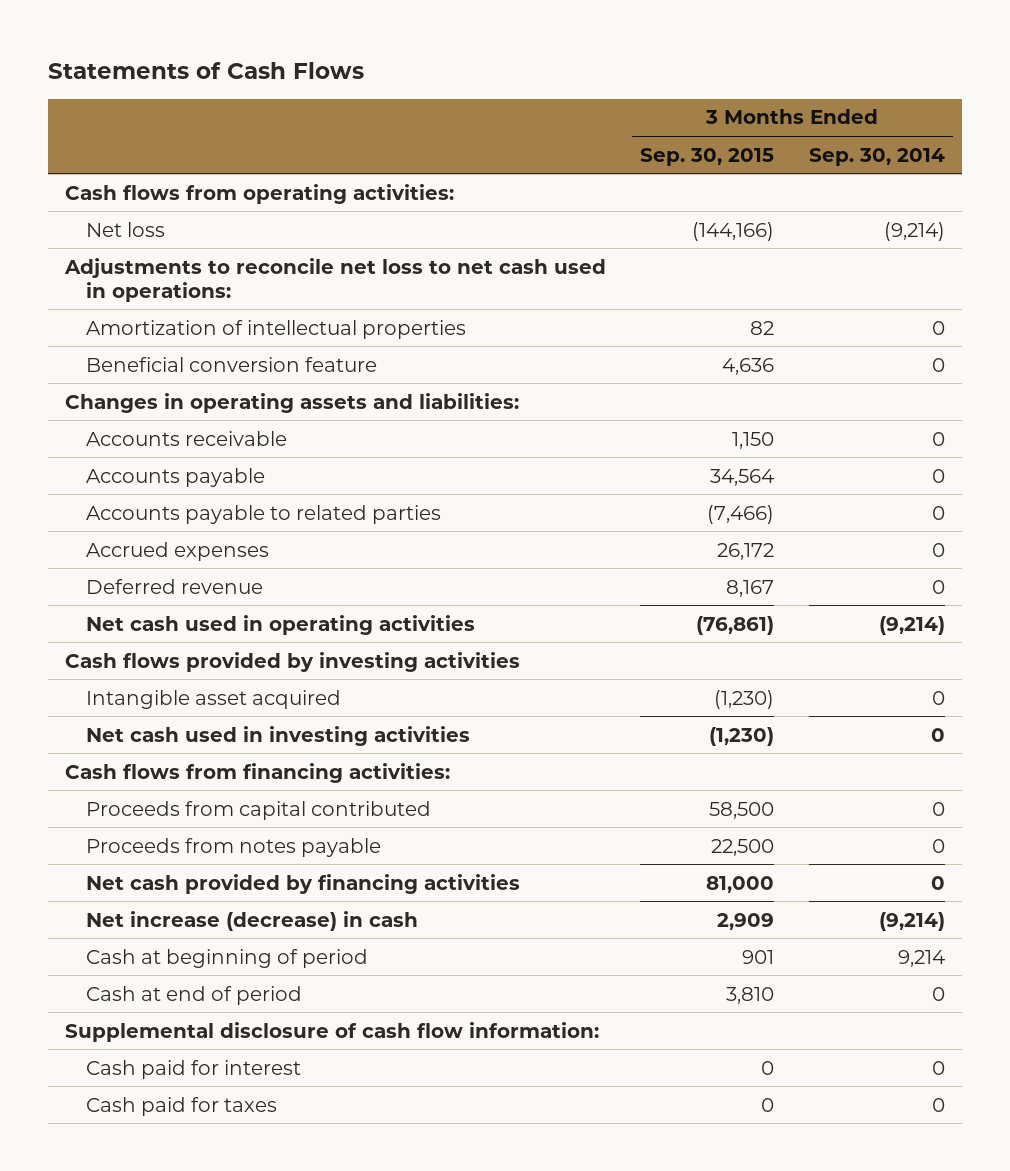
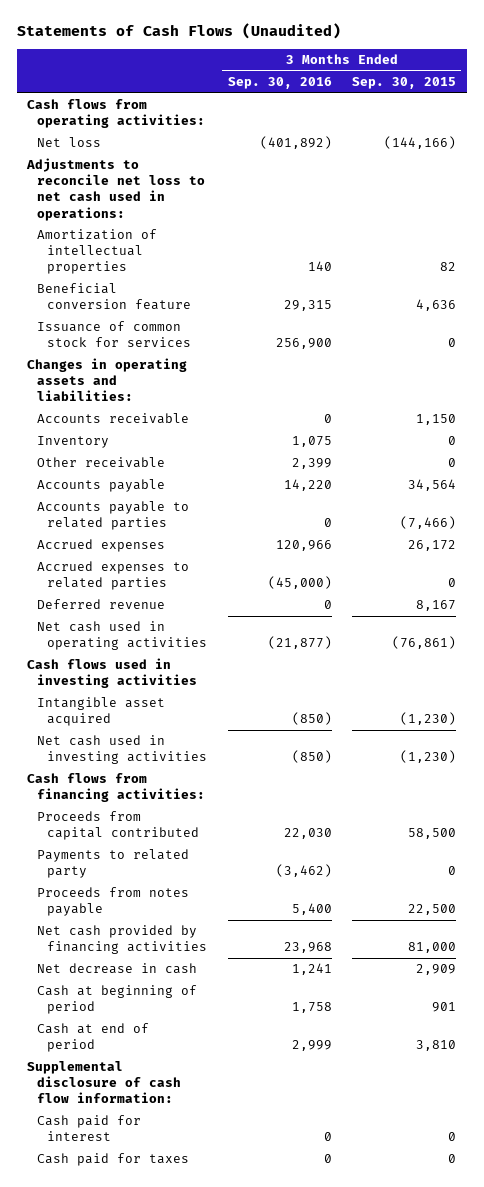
[47,61,364,79] Statements of Cash Flows -> [16,23,341,40] Statements of Cash Flows (Unaudited)
[808,147,945,166] Sep. 30, 2014 -> none
none -> [227,77,332,90] Sep. 30, 2016
none -> [37,321,191,348] Issuance of common stock for services
none -> [37,436,110,449] Inventory
none -> [37,457,166,469] Other receivable
none -> [37,561,190,591] Accrued expenses to related parties
[65,651,521,672] Cash flows provided by investing activities -> [27,658,198,689] Cash flows used in investing activities
none -> [37,849,190,879] Payments to related party
[86,910,419,931] Net increase (decrease) in cash -> [37,963,198,975] Net decrease in cash

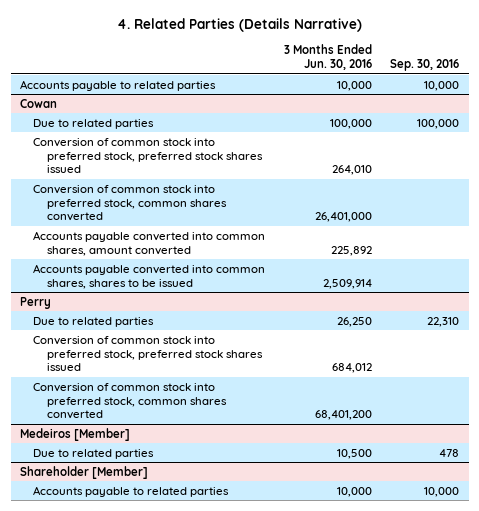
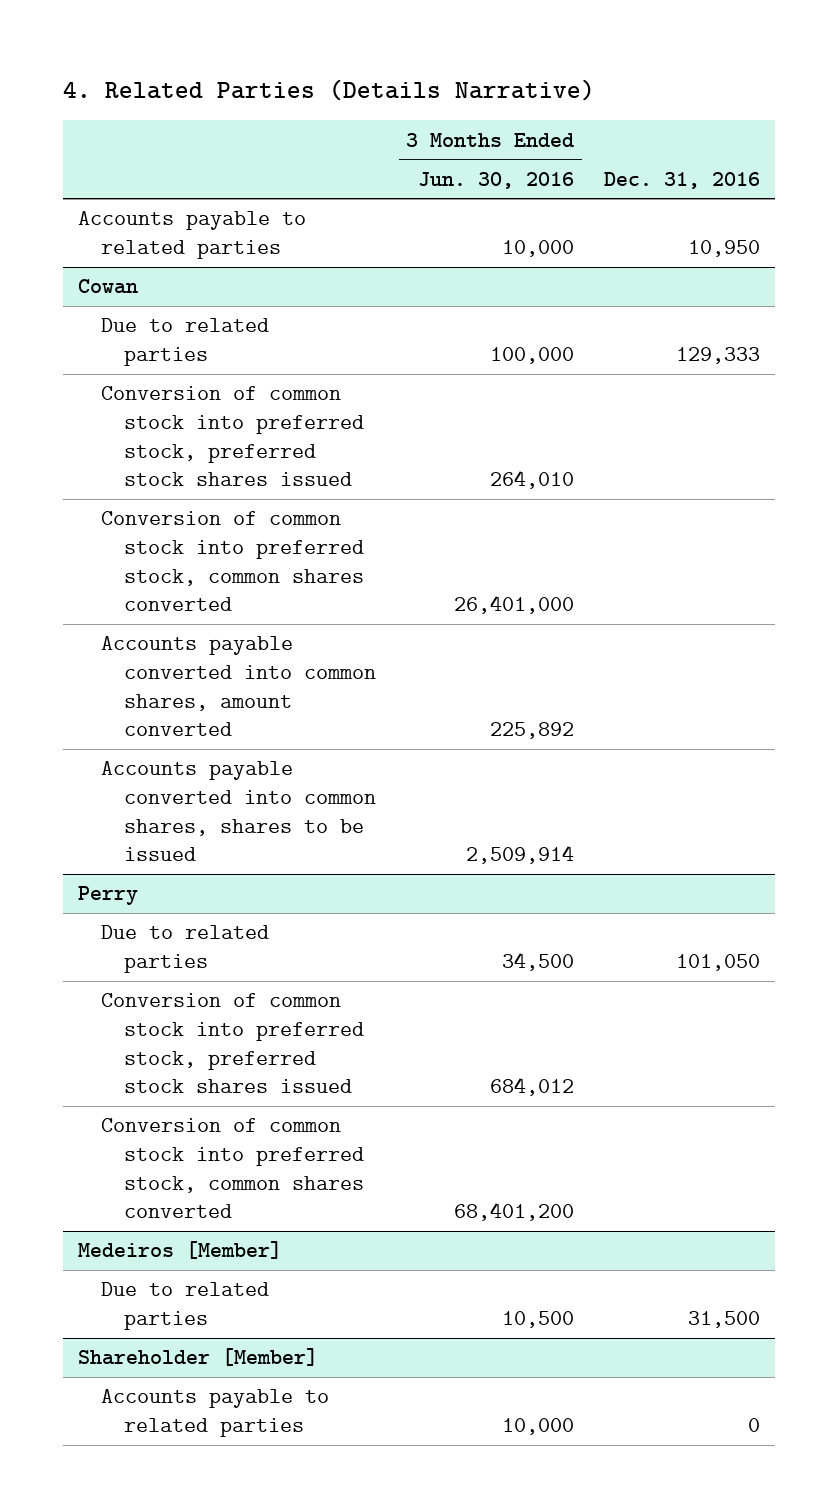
[390,59,460,72] Sep. 30, 2016 -> none
none -> [604,171,761,189] Dec. 31, 2016
[336,316,372,327] 26,250 -> [502,952,575,972] 34,500

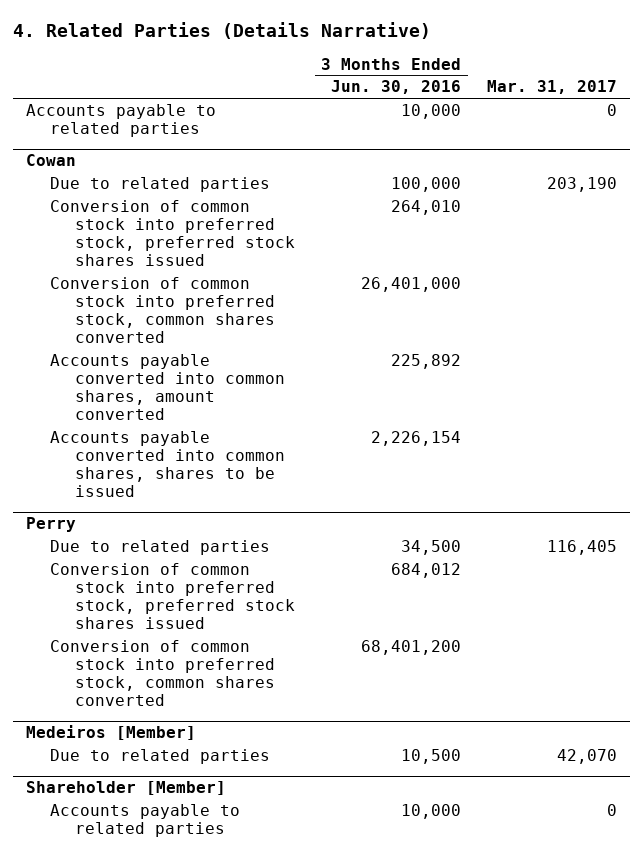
[604,171,761,189] Dec. 31, 2016 -> none
none -> [487,80,618,95] Mar. 31, 2017
[466,845,575,865] 2,509,914 -> [371,431,462,447] 2,226,154

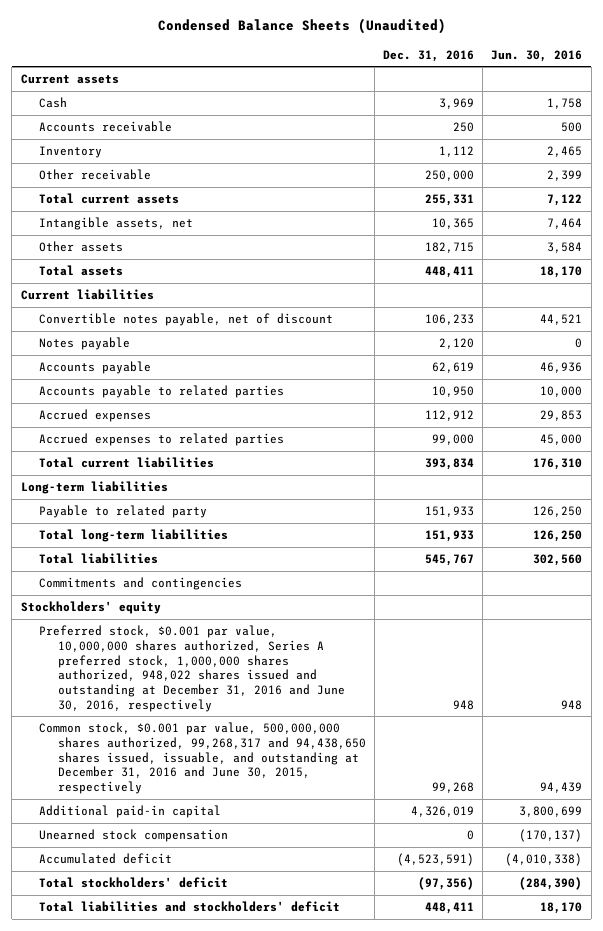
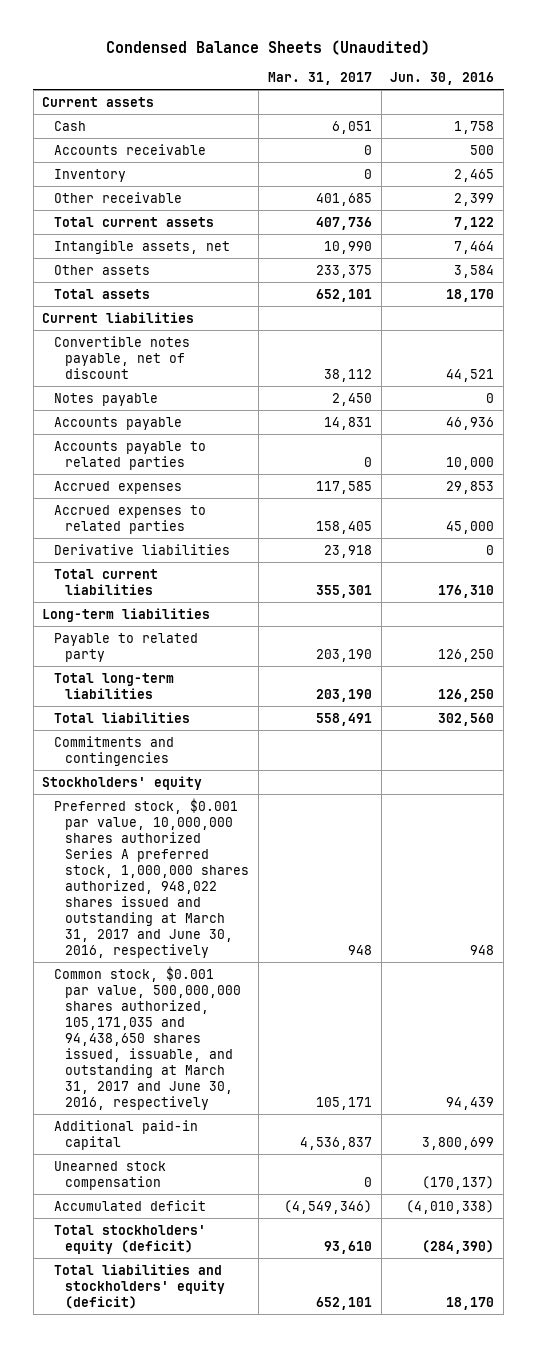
[383,49,475,62] Dec. 31, 2016 -> none
none -> [267,71,372,85] Mar. 31, 2017
none -> [53,543,230,555] Derivative liabilities
[39,625,345,712] Preferred stock, $0.001 par value, 10,000,000 shares authorized, Series A preferred stock, 1,000,000 shares authorized, 948,022 shares issued and outstanding at December 31, 2016 and June 30, 2016, respectively -> [53,797,250,958] Preferred stock, $0.001 par value, 10,000,000 shares authorized Series A preferred stock, 1,000,000 shares authorized, 948,022 shares issued and outstanding at March 31, 2017 and June 30, 2016, respectively
[39,722,366,794] Common stock, $0.001 par value, 500,000,000 shares authorized, 99,268,317 and 94,438,650 shares issued, issuable, and outstanding at December 31, 2016 and June 30, 2015, respectively -> [53,965,242,1110] Common stock, $0.001 par value, 500,000,000 shares authorized, 105,171,035 and 94,438,650 shares issued, issuable, and outstanding at March 31, 2017 and June 30, 2016, respectively
[39,877,229,889] Total stockholders' deficit -> [53,1224,206,1254] Total stockholders' equity (deficit)
[39,901,341,913] Total liabilities and stockholders' deficit -> [53,1263,226,1309] Total liabilities and stockholders' equity (deficit)

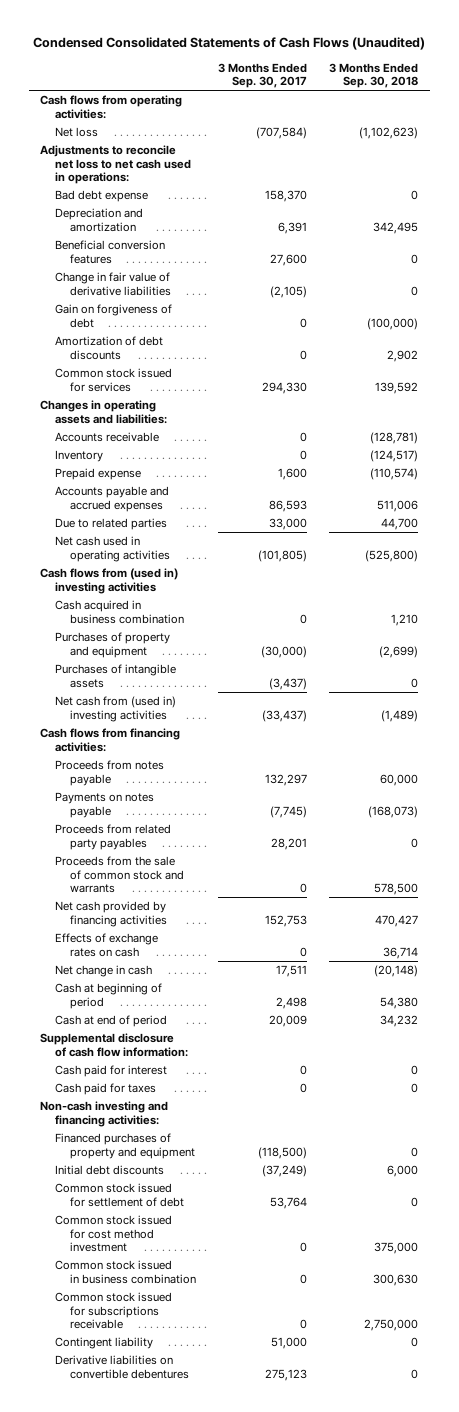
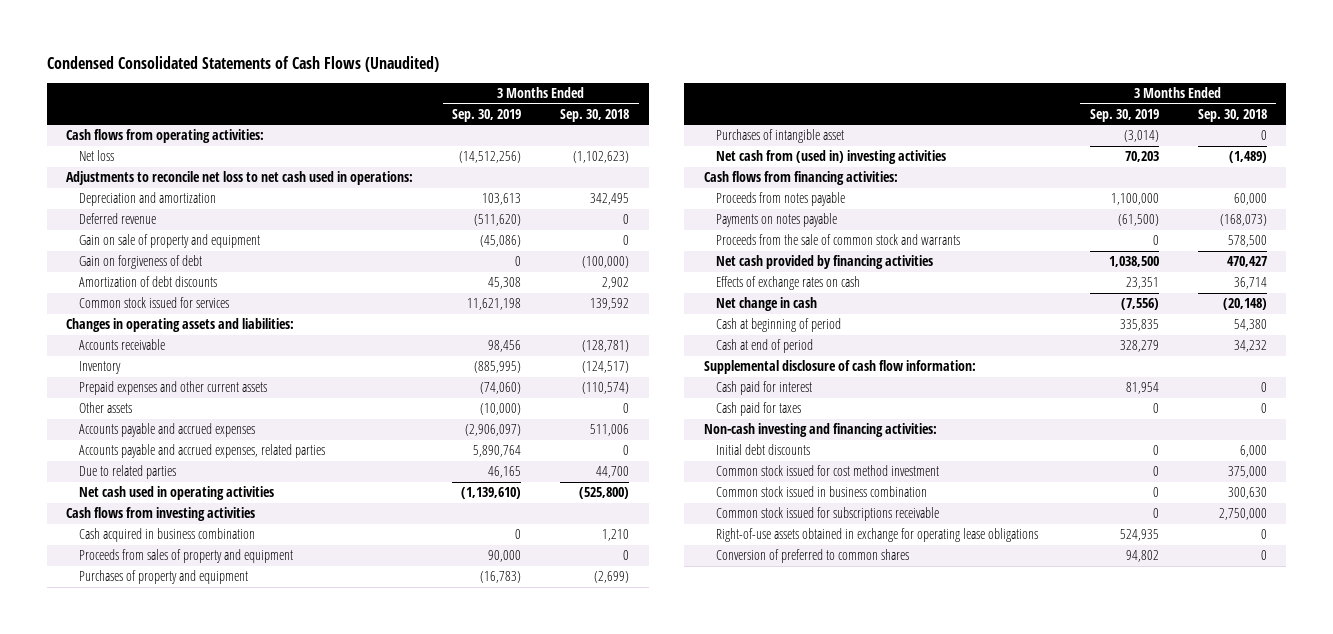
[218,62,308,89] 3 Months Ended Sep. 30, 2017 -> none
none -> [452,108,522,122] Sep. 30, 2019
[55,190,149,203] Bad debt expense -> none
[55,240,166,264] Beneficial conversion features -> none
[55,272,171,296] Change in fair value of derivative liabilities -> none
none -> [78,213,156,225] Deferred revenue
none -> [78,234,260,249] Gain on sale of property and equipment
[55,468,142,481] Prepaid expense -> [78,381,267,396] Prepaid expenses and other current assets
none -> [78,402,132,414] Other assets
none -> [78,444,325,459] Accounts payable and accrued expenses, related parties
[40,568,179,594] Cash flows from (used in) investing activities -> [66,507,256,522] Cash flows from investing activities
none -> [78,549,293,564] Proceeds from sales of property and equipment
[55,664,177,688] Purchases of intangible assets -> [716,129,845,144] Purchases of intangible asset
[55,824,172,850] Proceeds from related party payables -> none
[55,1133,195,1159] Financed purchases of property and equipment -> none
[55,1183,184,1207] Common stock issued for settlement of debt -> none
[55,1337,154,1350] Contingent liability -> none
[55,1355,189,1379] Derivative liabilities on convertible debentures -> none
none -> [716,528,1039,543] Right-of-use assets obtained in exchange for operating lease obligations
none -> [716,549,910,564] Conversion of preferred to common shares

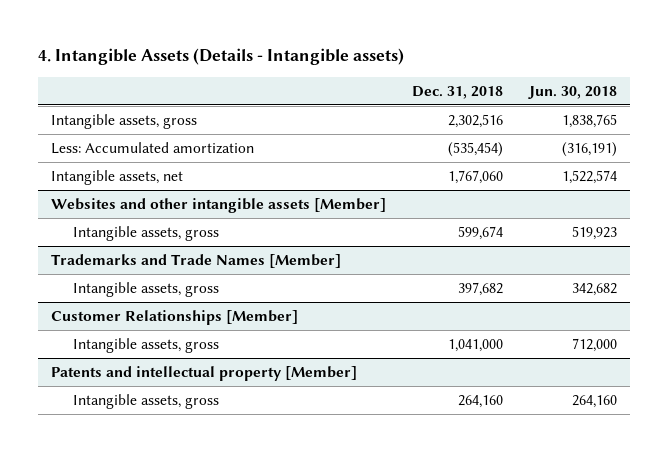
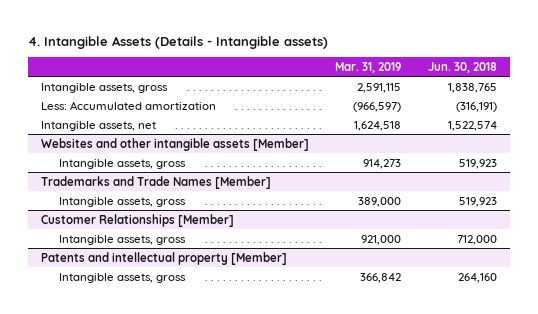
[411,85,503,99] Dec. 31, 2018 -> none
none -> [335,61,402,73] Mar. 31, 2019
[571,283,617,297] 342,682 -> [458,196,497,207] 519,923

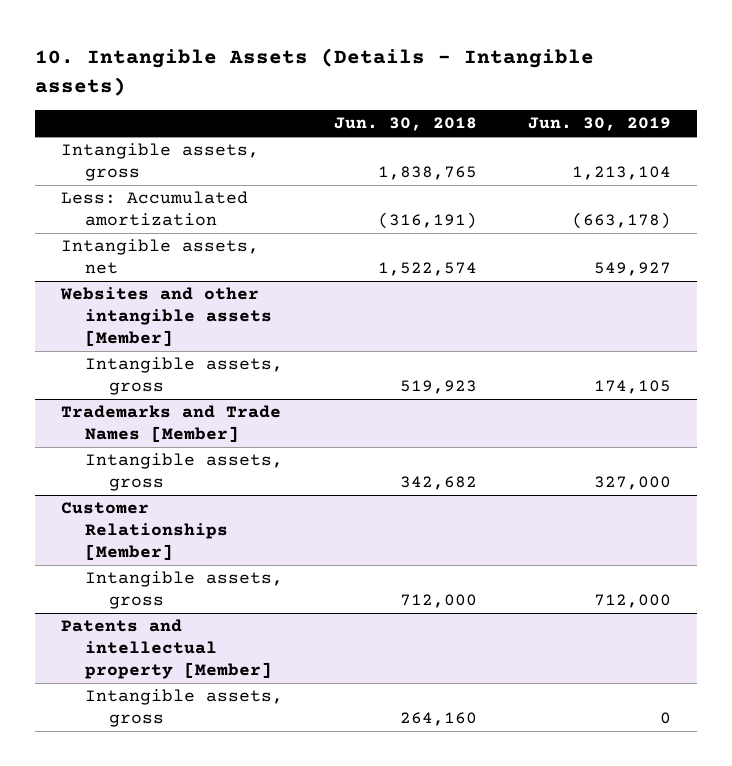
[27,35,328,49] 4. Intangible Assets (Details - Intangible assets) -> [35,48,595,96] 10. Intangible Assets (Details - Intangible assets)
[335,61,402,73] Mar. 31, 2019 -> none
none -> [528,117,672,132] Jun. 30, 2019
[458,196,497,207] 519,923 -> [400,476,478,491] 342,682

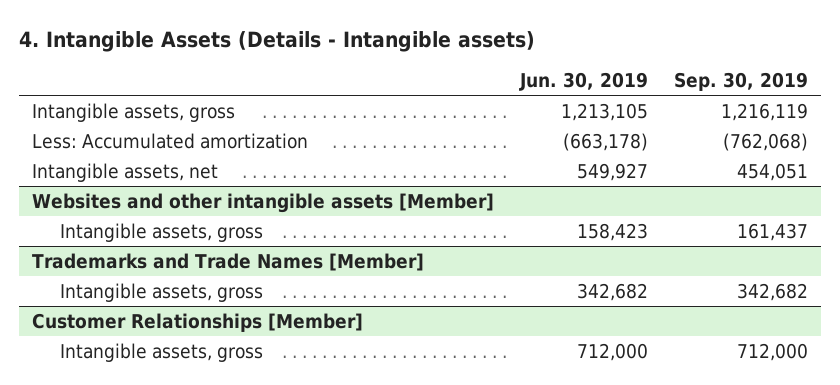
[35,48,595,96] 10. Intangible Assets (Details - Intangible assets) -> [18,30,535,52] 4. Intangible Assets (Details - Intangible assets)
[334,117,478,132] Jun. 30, 2018 -> none
none -> [674,71,809,91] Sep. 30, 2019
[572,166,672,181] 1,213,104 -> [560,102,648,121] 1,213,105
[594,380,672,395] 174,105 -> [576,222,648,241] 158,423
[594,476,672,491] 327,000 -> [576,282,648,301] 342,682
[60,619,273,679] Patents and intellectual property [Member] -> none
[85,689,284,728] Intangible assets, gross -> none

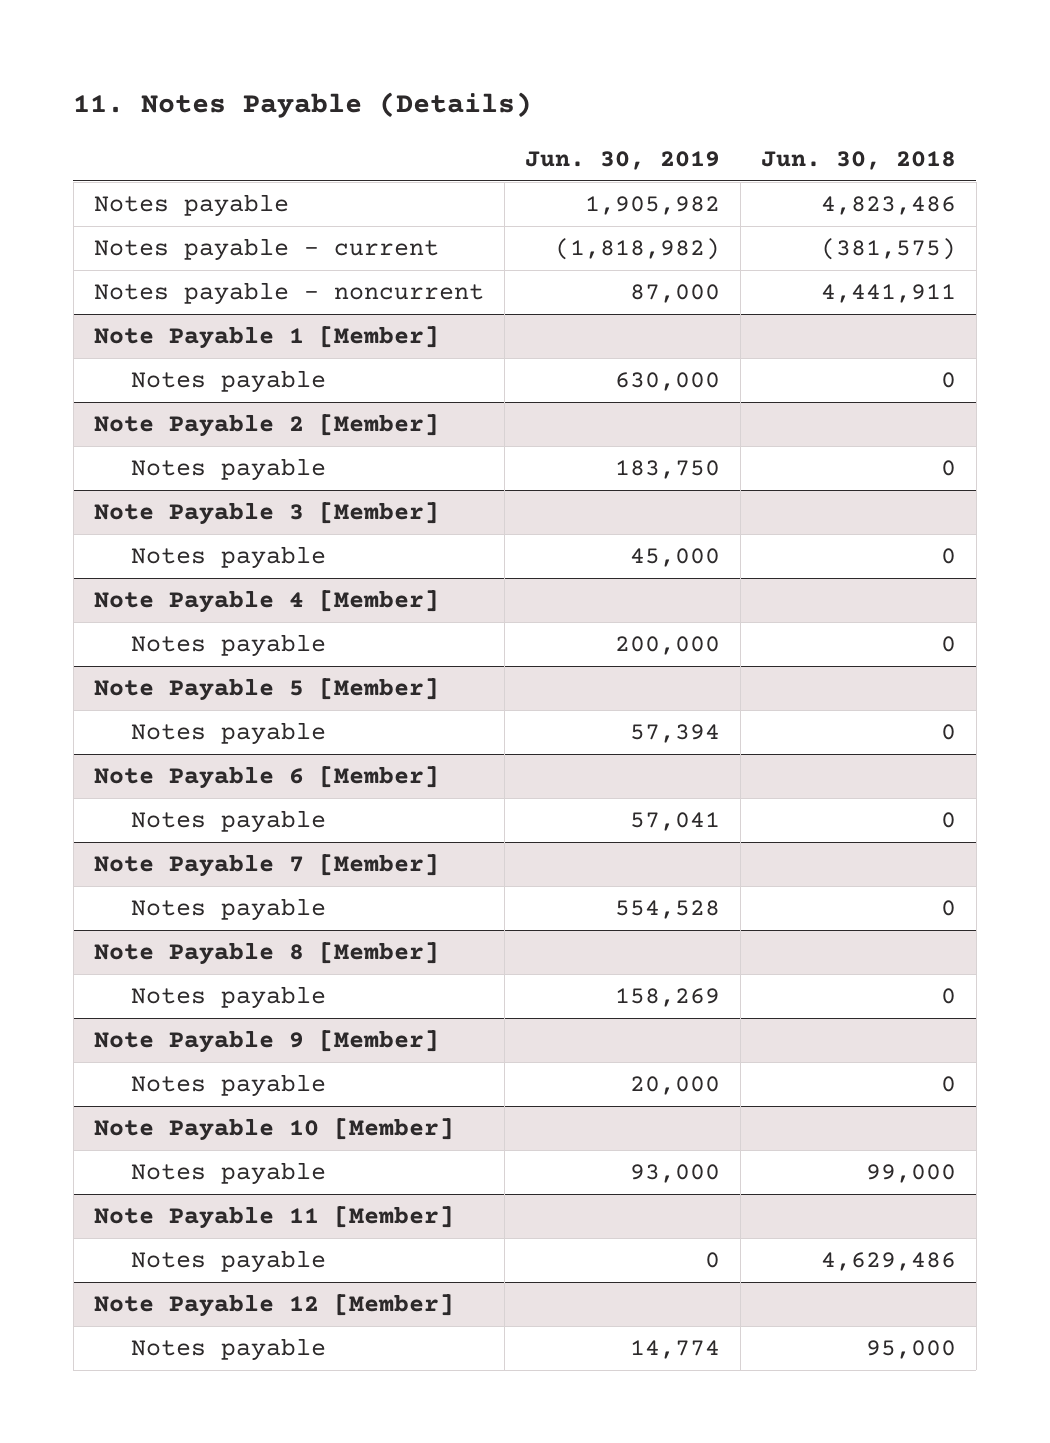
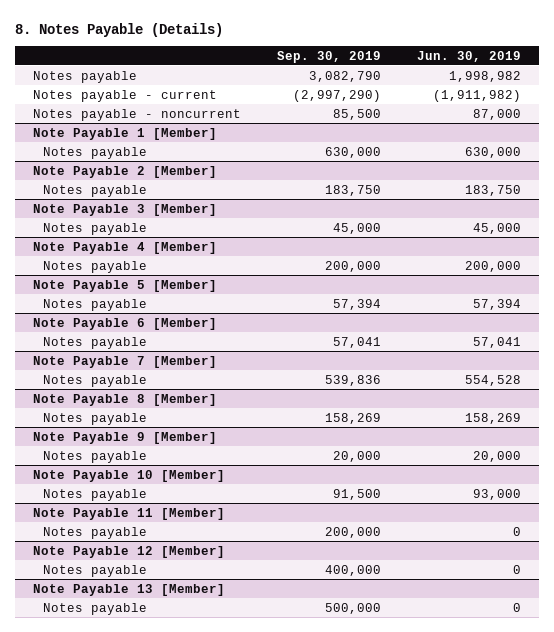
[73,92,533,119] 11. Notes Payable (Details) -> [14,22,223,37] 8. Notes Payable (Details)
[760,151,956,171] Jun. 30, 2018 -> none
none -> [276,50,381,63] Sep. 30, 2019
[584,196,720,216] 1,905,982 -> [449,70,522,82] 1,998,982
[554,238,720,261] (1,818,982) -> [433,89,522,102] (1,911,982)
[629,1340,720,1360] 14,774 -> [513,564,522,574] 0
none -> [32,583,225,596] Note Payable 13 [Member]
none -> [43,602,148,615] Notes payable

